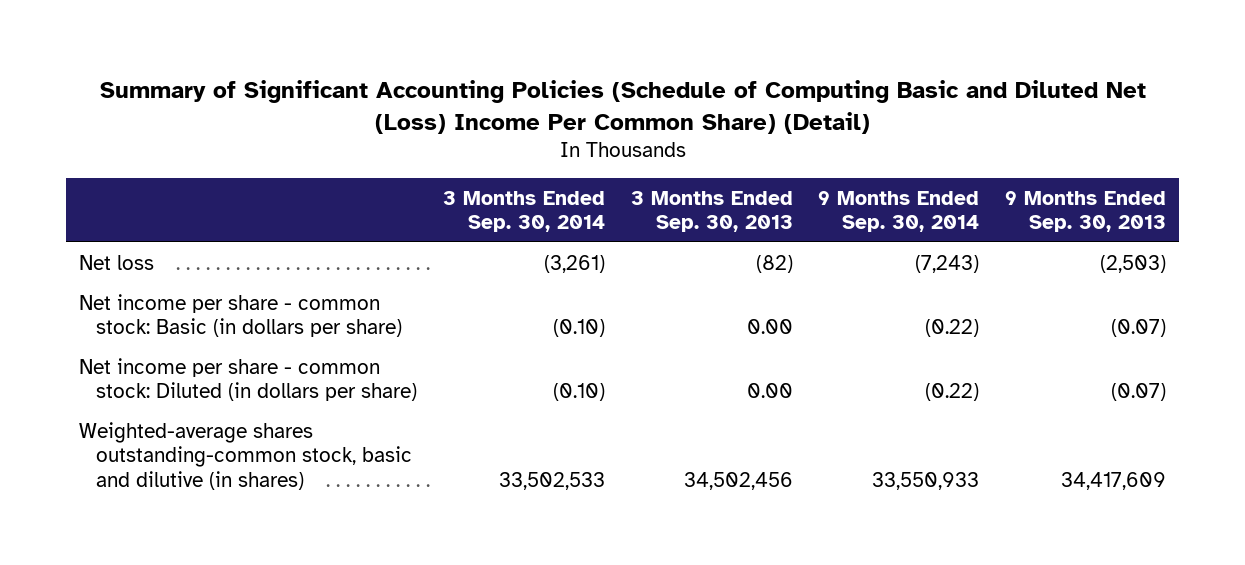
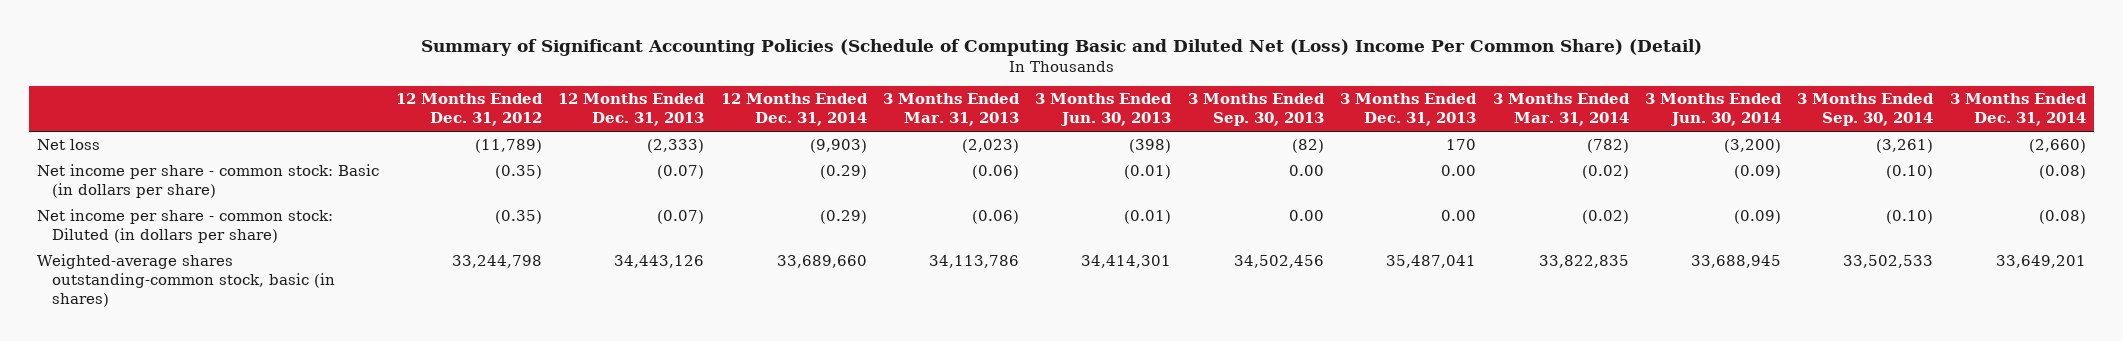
[818,190,980,233] 9 Months Ended Sep. 30, 2014 -> none
[1005,190,1167,233] 9 Months Ended Sep. 30, 2013 -> none
none -> [395,93,543,127] 12 Months Ended Dec. 31, 2012
none -> [558,93,706,127] 12 Months Ended Dec. 31, 2013
none -> [720,93,868,127] 12 Months Ended Dec. 31, 2014
none -> [882,93,1020,127] 3 Months Ended Mar. 31, 2013
none -> [1035,93,1173,127] 3 Months Ended Jun. 30, 2013
none -> [1340,93,1478,127] 3 Months Ended Dec. 31, 2013
none -> [1492,93,1630,127] 3 Months Ended Mar. 31, 2014
none -> [1644,93,1782,127] 3 Months Ended Jun. 30, 2014
none -> [1949,93,2087,127] 3 Months Ended Dec. 31, 2014
[79,421,413,490] Weighted-average shares outstanding-common stock, basic and dilutive (in shares) -> [37,254,336,308] Weighted-average shares outstanding-common stock, basic (in shares)

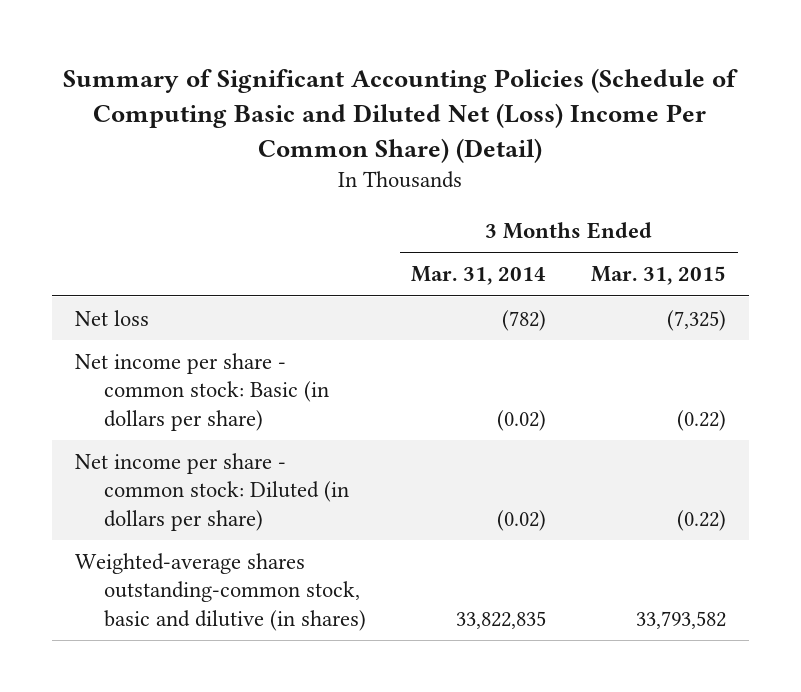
[395,93,543,127] 12 Months Ended Dec. 31, 2012 -> none
[558,93,706,127] 12 Months Ended Dec. 31, 2013 -> none
[720,93,868,127] 12 Months Ended Dec. 31, 2014 -> none
[882,93,1020,127] 3 Months Ended Mar. 31, 2013 -> none
[1035,93,1173,127] 3 Months Ended Jun. 30, 2013 -> none
[1187,93,1325,127] 3 Months Ended Sep. 30, 2013 -> none
[1340,93,1478,127] 3 Months Ended Dec. 31, 2013 -> none
[1644,93,1782,127] 3 Months Ended Jun. 30, 2014 -> none
[1797,93,1935,127] 3 Months Ended Sep. 30, 2014 -> none
[1949,93,2087,127] 3 Months Ended Dec. 31, 2014 -> none
none -> [591,266,727,286] Mar. 31, 2015
[37,254,336,308] Weighted-average shares outstanding-common stock, basic (in shares) -> [74,552,367,631] Weighted-average shares outstanding-common stock, basic and dilutive (in shares)

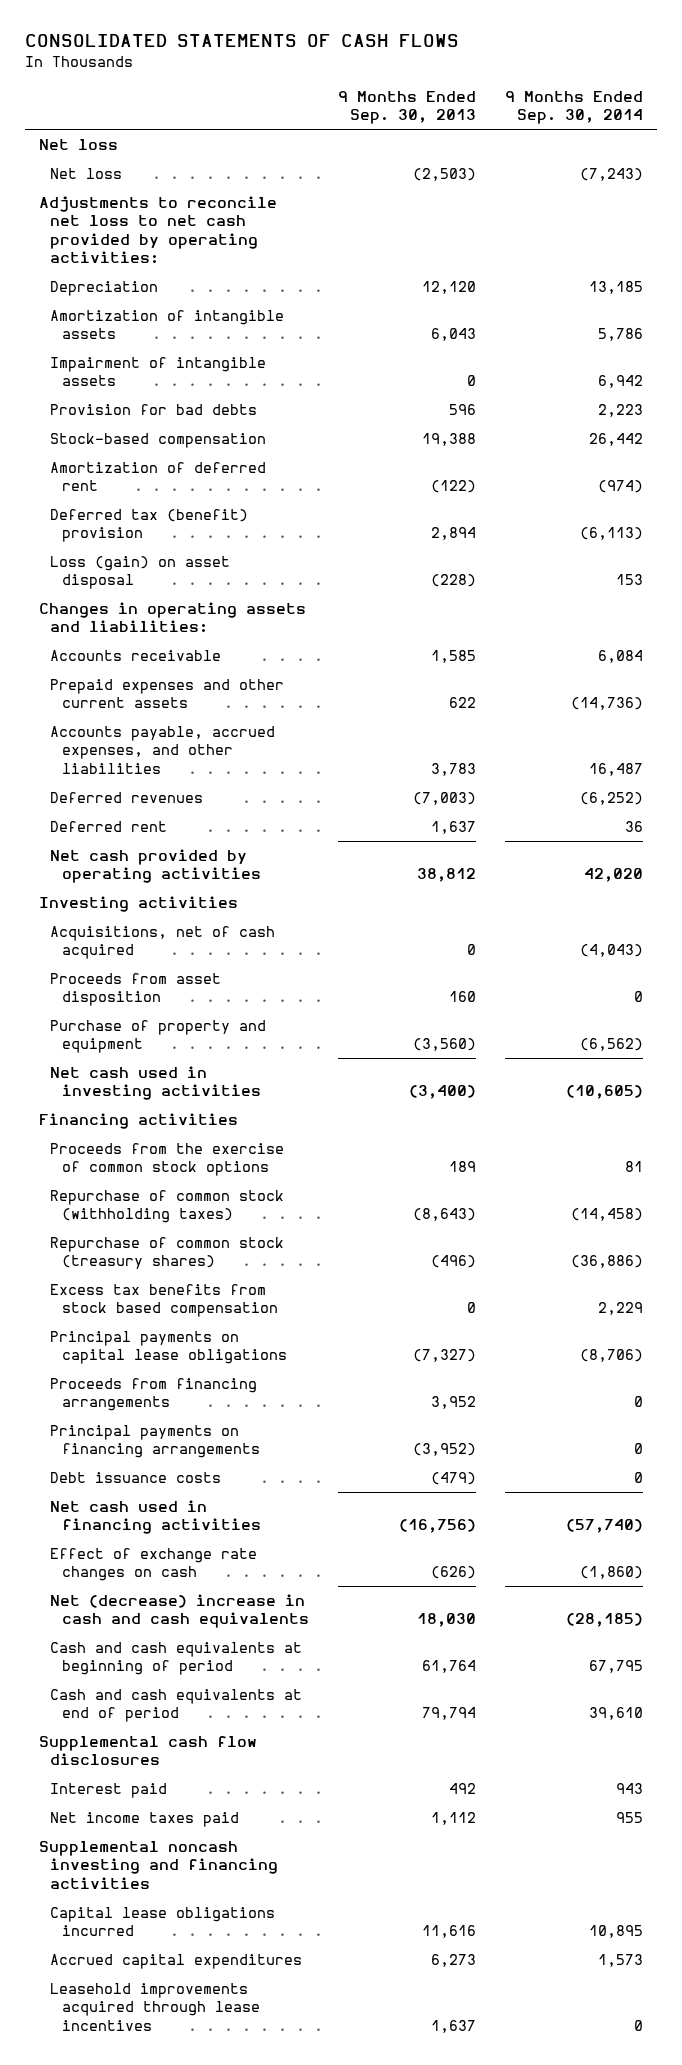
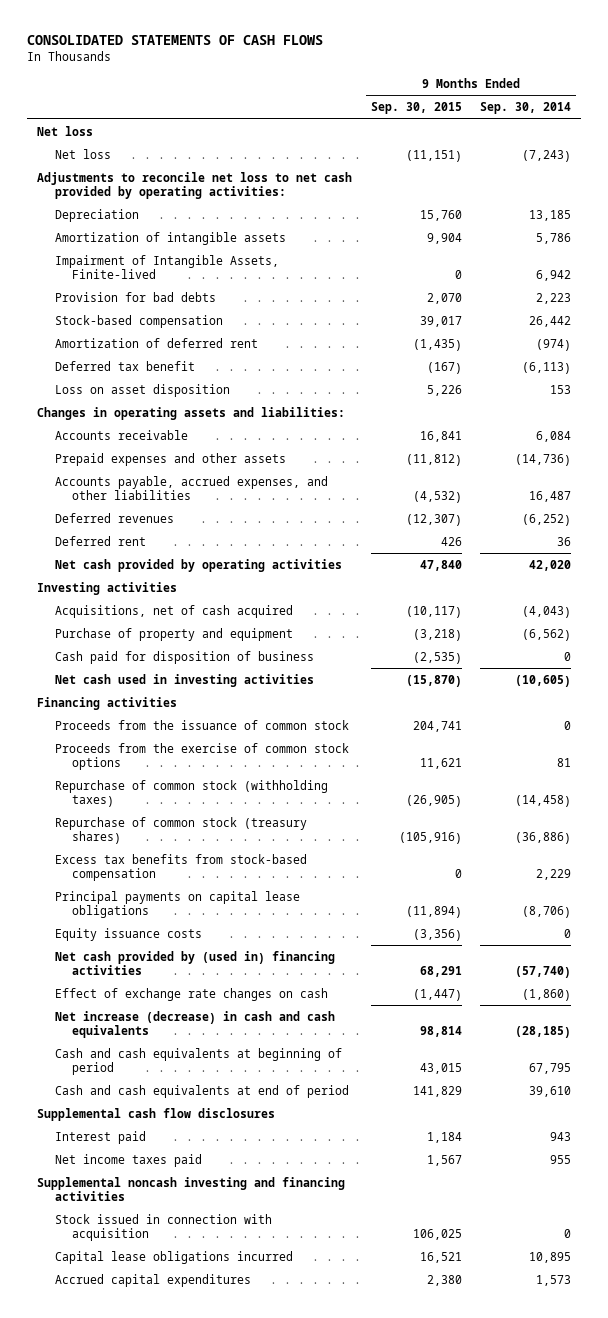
[337,90,476,125] 9 Months Ended Sep. 30, 2013 -> none
none -> [370,102,462,115] Sep. 30, 2015
[50,357,267,387] Impairment of intangible assets -> [54,254,279,279] Impairment of Intangible Assets, Finite-lived
[50,509,249,543] Deferred tax (benefit) provision -> [54,360,195,371] Deferred tax benefit
[50,556,231,590] Loss (gain) on asset disposal -> [54,383,230,397] Loss on asset disposition
[50,679,285,709] Prepaid expenses and other current assets -> [54,452,286,466] Prepaid expenses and other assets
[50,973,222,1007] Proceeds from asset disposition -> none
none -> [54,650,314,664] Cash paid for disposition of business
none -> [54,719,349,730] Proceeds from the issuance of common stock
[50,1284,278,1318] Excess tax benefits from stock based compensation -> [54,853,307,881] Excess tax benefits from stock-based compensation
[50,1378,258,1412] Proceeds from financing arrangements -> none
[50,1425,260,1459] Principal payments on financing arrangements -> none
[50,1472,222,1484] Debt issuance costs -> [54,927,202,941] Equity issuance costs
[50,1500,261,1535] Net cash used in financing activities -> [54,950,335,975] Net cash provided by (used in) financing activities
[50,1594,309,1629] Net (decrease) increase in cash and cash equivalents -> [54,1010,335,1038] Net increase (decrease) in cash and cash equivalents
none -> [54,1213,272,1241] Stock issued in connection with acquisition
[50,1983,260,2031] Leasehold improvements acquired through lease incentives -> none

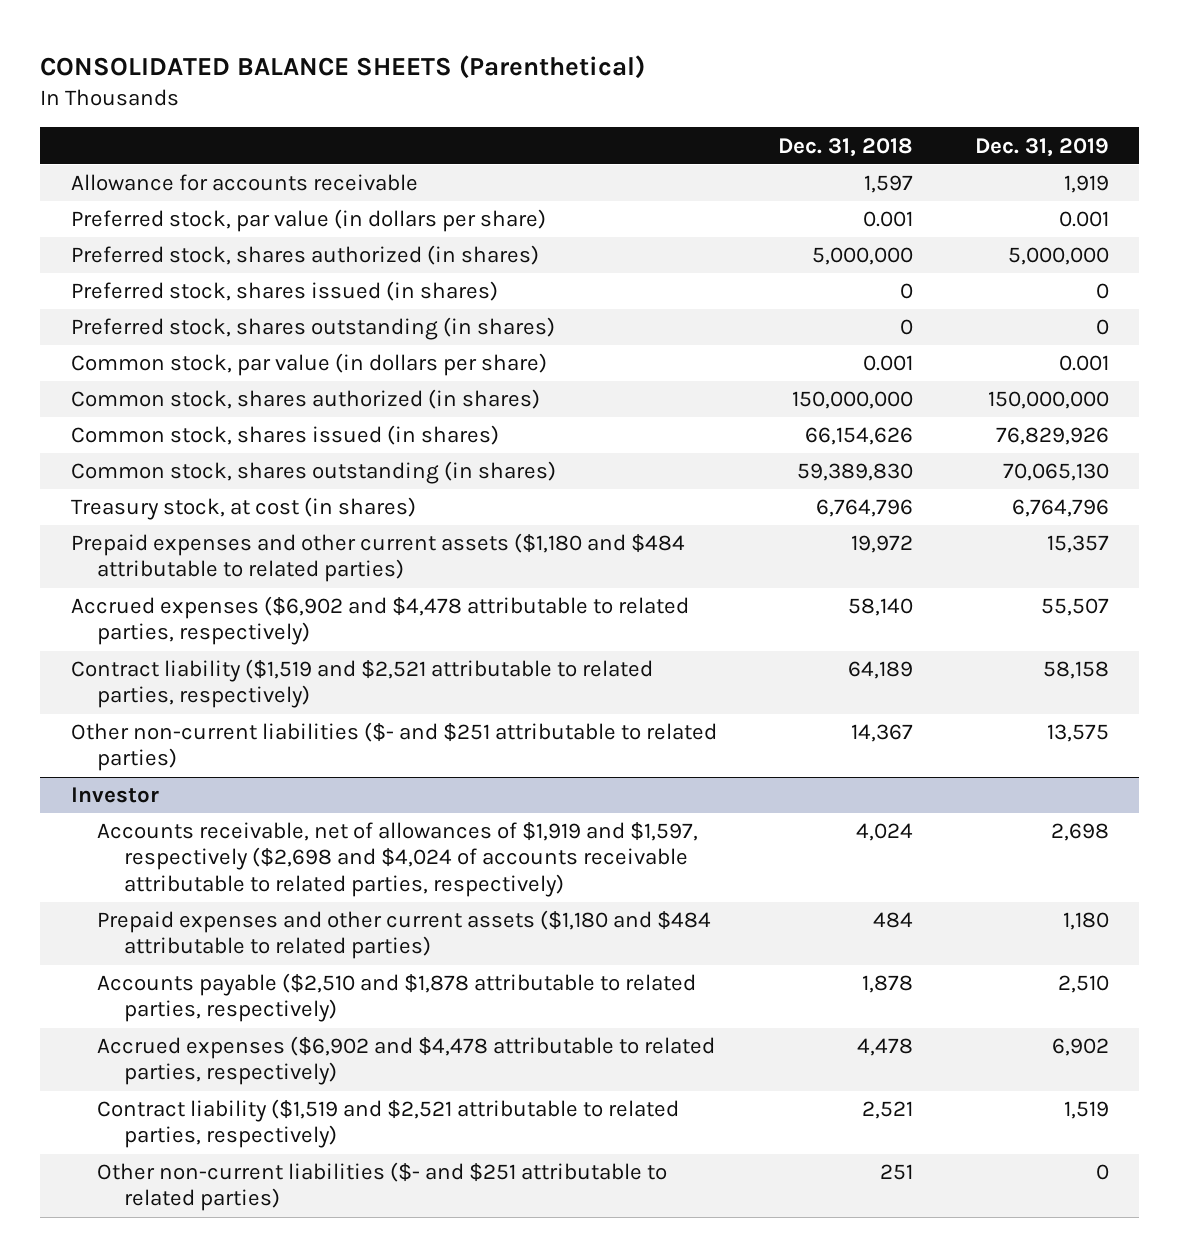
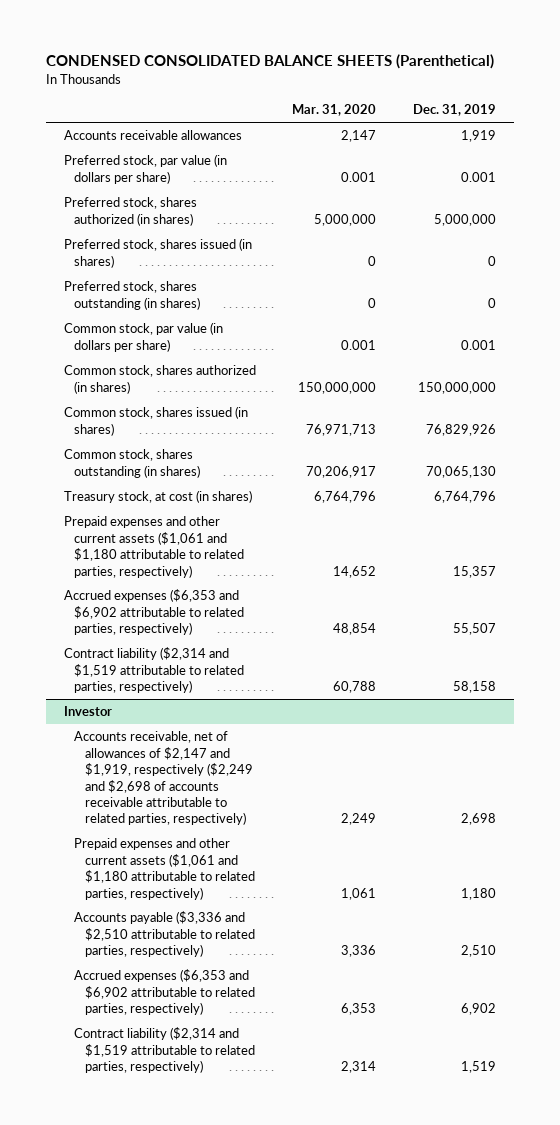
[39,54,645,79] CONSOLIDATED BALANCE SHEETS (Parenthetical) -> [45,54,494,70] CONDENSED CONSOLIDATED BALANCE SHEETS (Parenthetical)
[778,137,914,157] Dec. 31, 2018 -> none
none -> [292,104,377,117] Mar. 31, 2020
[70,174,418,192] Allowance for accounts receivable -> [63,130,242,141] Accounts receivable allowances
[70,722,717,772] Other non-current liabilities ($- and $251 attributable to related parties) -> none
[70,533,685,583] Prepaid expenses and other current assets ($1,180 and $484 attributable to related parties) -> [63,516,245,578] Prepaid expenses and other current assets ($1,061 and $1,180 attributable to related parties, respectively)
[70,596,689,646] Accrued expenses ($6,902 and $4,478 attributable to related parties, respectively) -> [63,589,245,636] Accrued expenses ($6,353 and $6,902 attributable to related parties, respectively)
[70,659,653,709] Contract liability ($1,519 and $2,521 attributable to related parties, respectively) -> [63,647,245,694] Contract liability ($2,314 and $1,519 attributable to related parties, respectively)
[97,1162,668,1212] Other non-current liabilities ($- and $251 attributable to related parties) -> none
[97,822,699,897] Accounts receivable, net of allowances of $1,919 and $1,597, respectively ($2,698 and $4,024 of accounts receivable attributable to related parties, respectively) -> [74,731,253,826] Accounts receivable, net of allowances of $2,147 and $1,919, respectively ($2,249 and $2,698 of accounts receivable attributable to related parties, respectively)
[97,910,712,960] Prepaid expenses and other current assets ($1,180 and $484 attributable to related parties) -> [74,838,255,900] Prepaid expenses and other current assets ($1,061 and $1,180 attributable to related parties, respectively)
[97,973,697,1023] Accounts payable ($2,510 and $1,878 attributable to related parties, respectively) -> [74,911,255,958] Accounts payable ($3,336 and $2,510 attributable to related parties, respectively)
[97,1036,716,1086] Accrued expenses ($6,902 and $4,478 attributable to related parties, respectively) -> [74,969,255,1016] Accrued expenses ($6,353 and $6,902 attributable to related parties, respectively)
[97,1099,680,1149] Contract liability ($1,519 and $2,521 attributable to related parties, respectively) -> [74,1027,255,1074] Contract liability ($2,314 and $1,519 attributable to related parties, respectively)

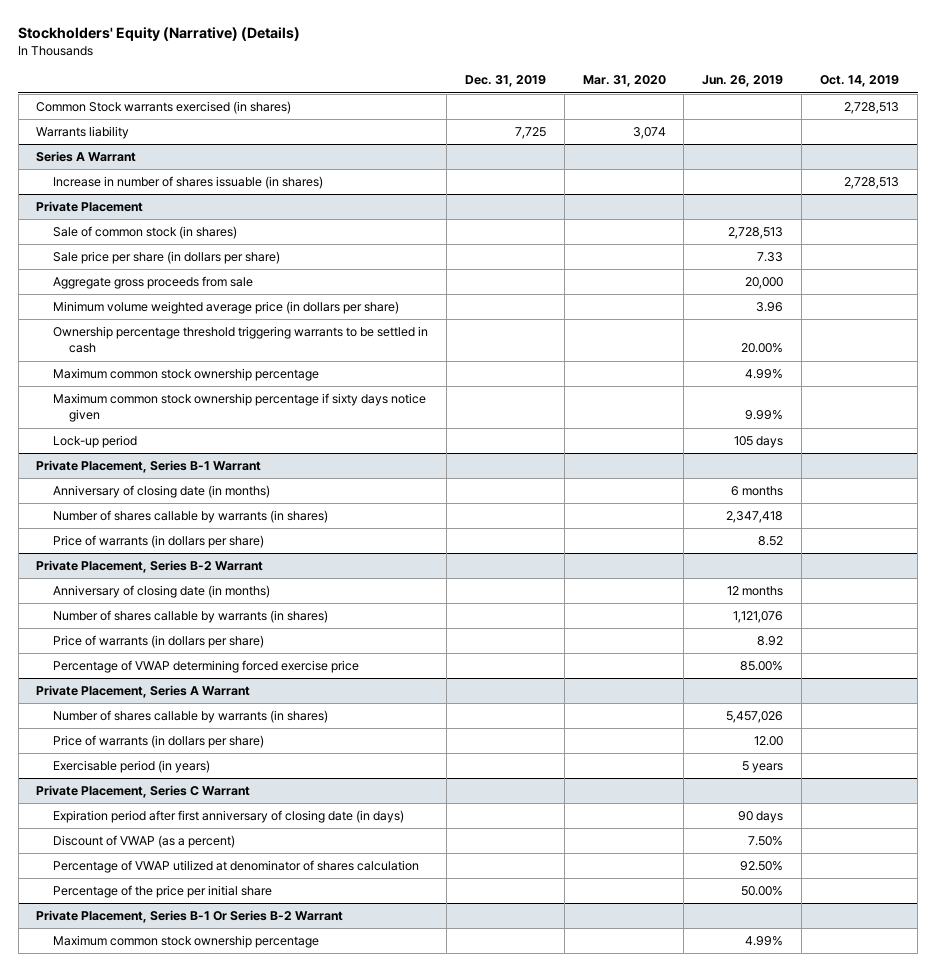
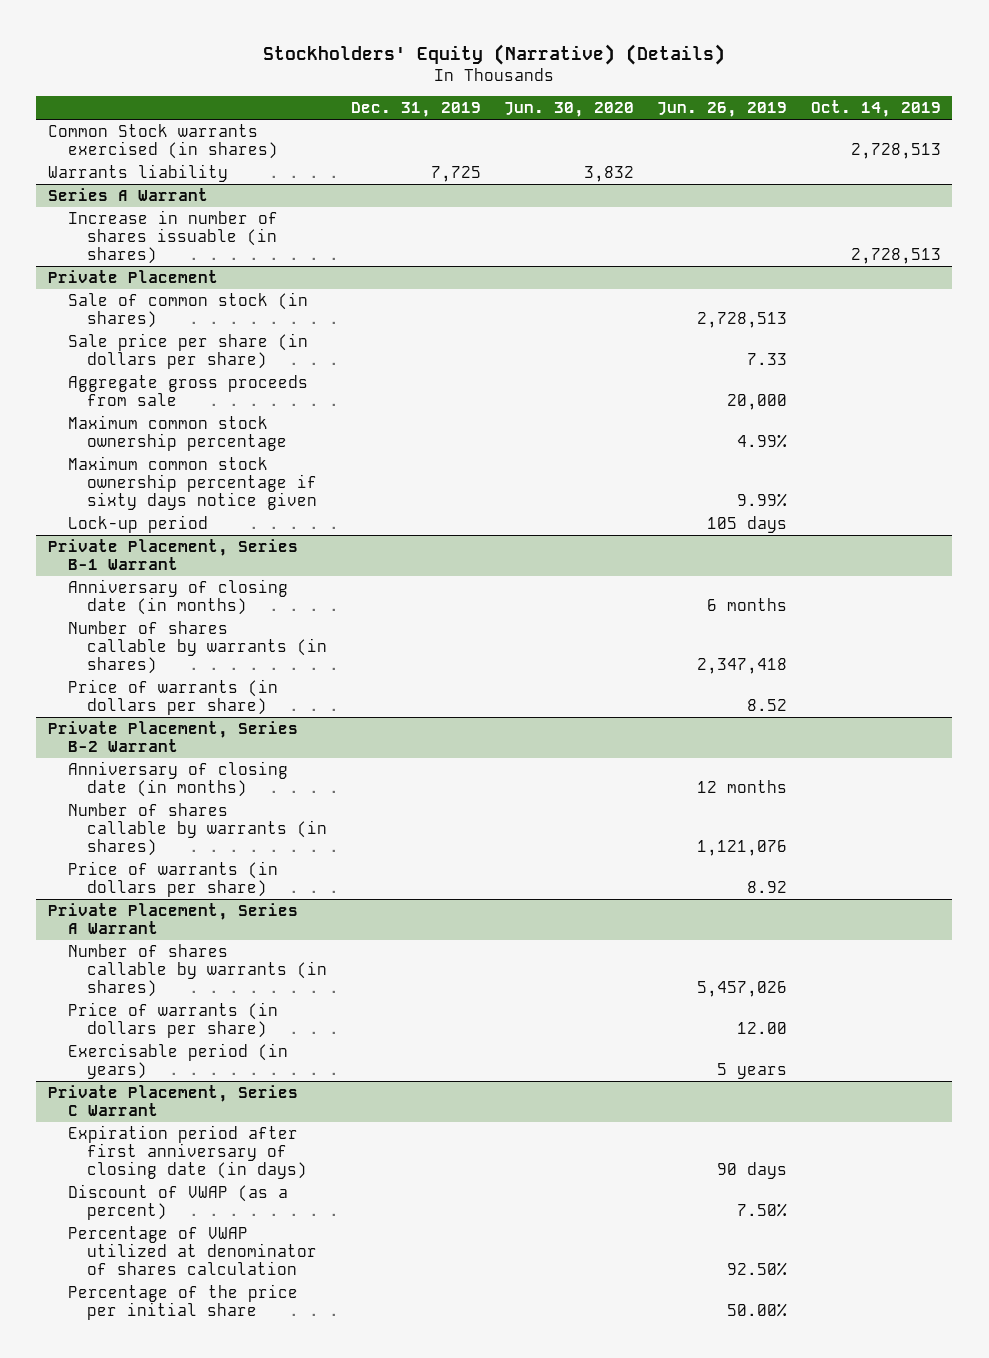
[582,75,666,88] Mar. 31, 2020 -> none
none -> [503,101,634,117] Jun. 30, 2020
[52,301,399,315] Minimum volume weighted average price (in dollars per share) -> none
[52,326,428,354] Ownership percentage threshold triggering warrants to be settled in cash -> none
[52,660,359,674] Percentage of VWAP determining forced exercise price -> none
[36,910,344,924] Private Placement, Series B-1 Or Series B-2 Warrant -> none
[52,935,319,949] Maximum common stock ownership percentage -> none

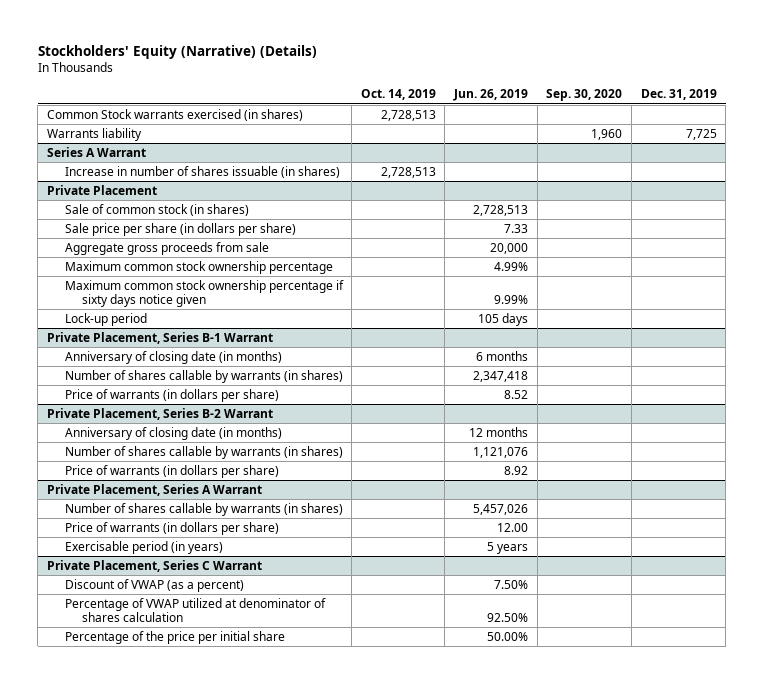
[503,101,634,117] Jun. 30, 2020 -> none
none -> [546,89,623,102] Sep. 30, 2020
[67,1124,308,1180] Expiration period after first anniversary of closing date (in days) -> none

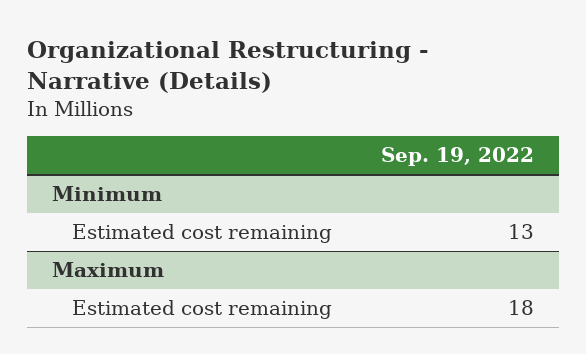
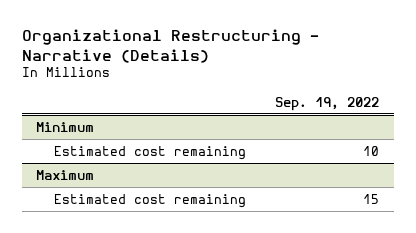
[508,224,535,240] 13 -> [363,145,380,156] 10
[508,300,535,316] 18 -> [363,193,380,204] 15

